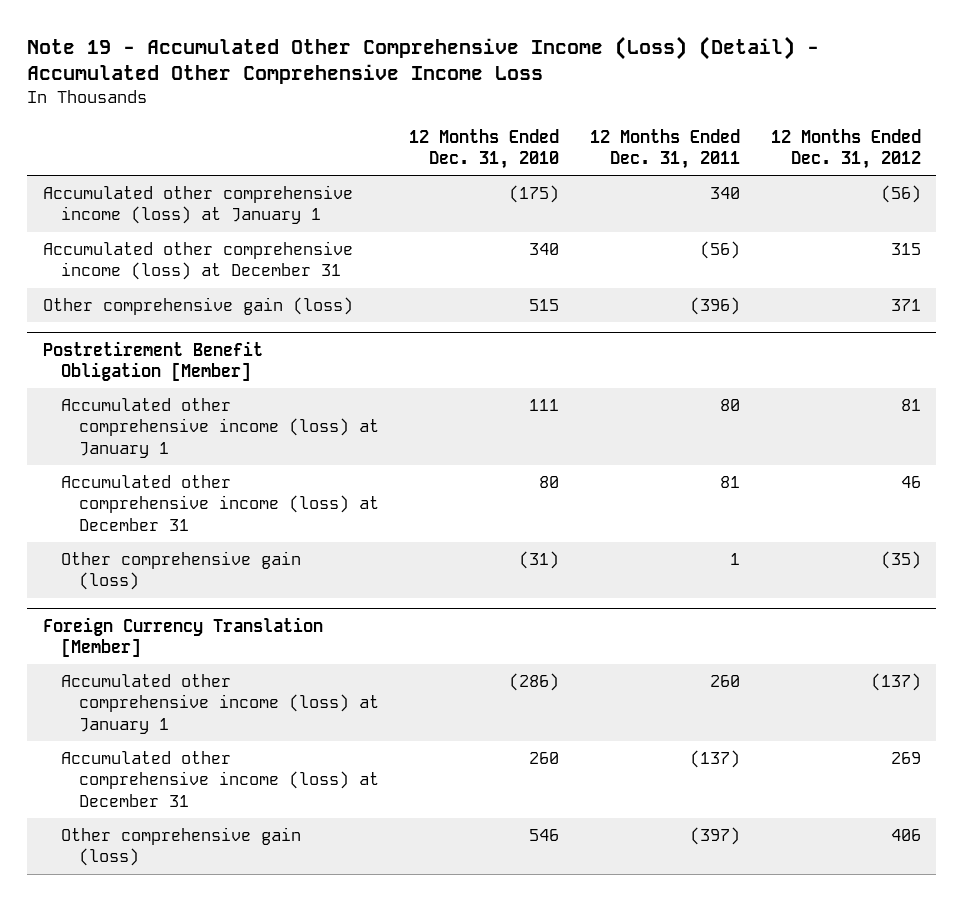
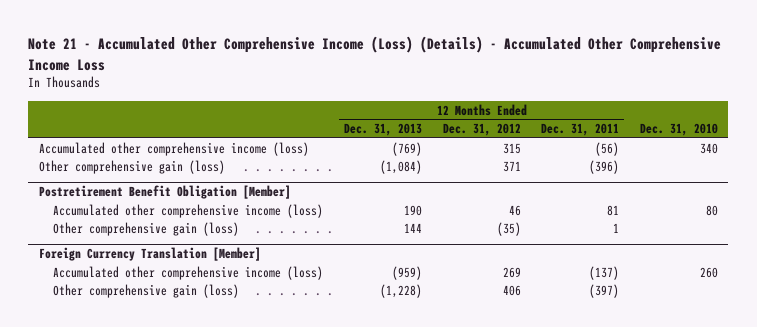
[27,35,820,84] Note 19 - Accumulated Other Comprehensive Income (Loss) (Detail) - Accumulated Other Comprehensive Income Loss -> [28,36,722,71] Note 21 - Accumulated Other Comprehensive Income (Loss) (Details) - Accumulated Other Comprehensive Income Loss
[409,128,560,170] 12 Months Ended Dec. 31, 2010 -> none
none -> [343,123,422,137] Dec. 31, 2013
none -> [640,123,719,137] Dec. 31, 2010
[42,240,353,281] Accumulated other comprehensive income (loss) at December 31 -> none
[42,184,353,225] Accumulated other comprehensive income (loss) at January 1 -> [38,141,309,156] Accumulated other comprehensive income (loss)
[709,186,740,199] 340 -> [595,141,620,156] (56)
[880,184,921,203] (56) -> [502,142,521,154] 315
[60,474,379,532] Accumulated other comprehensive income (loss) at December 31 -> none
[60,397,379,459] Accumulated other comprehensive income (loss) at January 1 -> [52,203,323,218] Accumulated other comprehensive income (loss)
[719,398,740,411] 80 -> [607,204,620,216] 81
[900,398,921,411] 81 -> [508,204,521,216] 46
[60,750,379,808] Accumulated other comprehensive income (loss) at December 31 -> none
[60,673,379,735] Accumulated other comprehensive income (loss) at January 1 -> [52,265,323,280] Accumulated other comprehensive income (loss)
[709,674,740,687] 260 -> [589,265,620,280] (137)
[870,672,921,691] (137) -> [502,266,521,278] 269

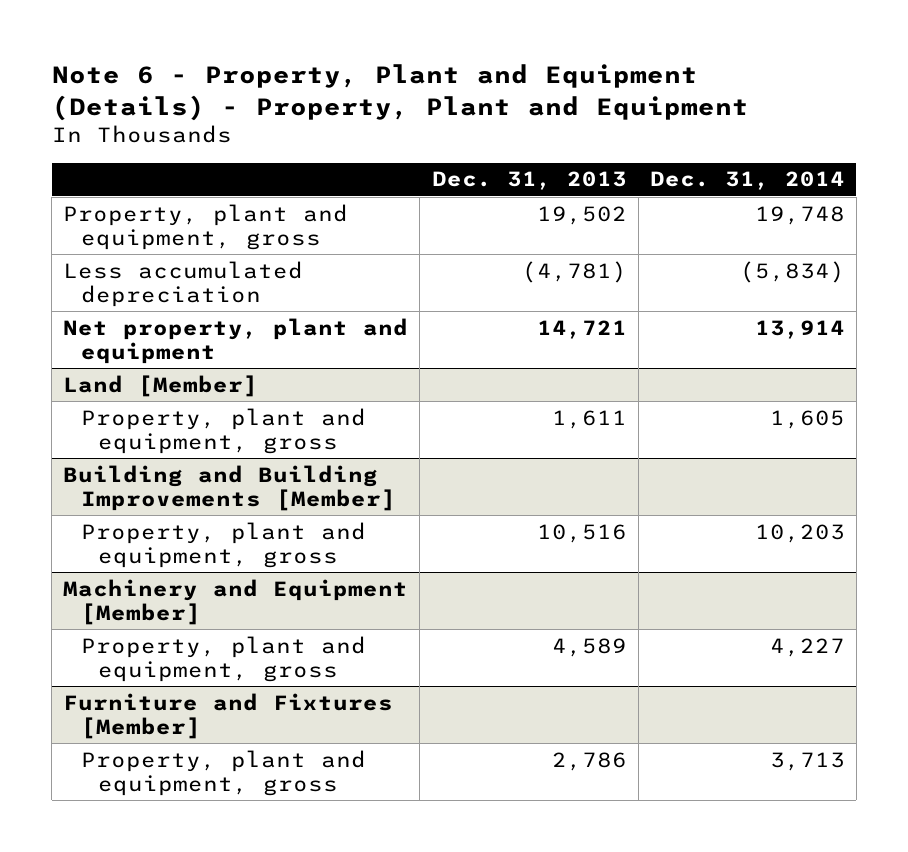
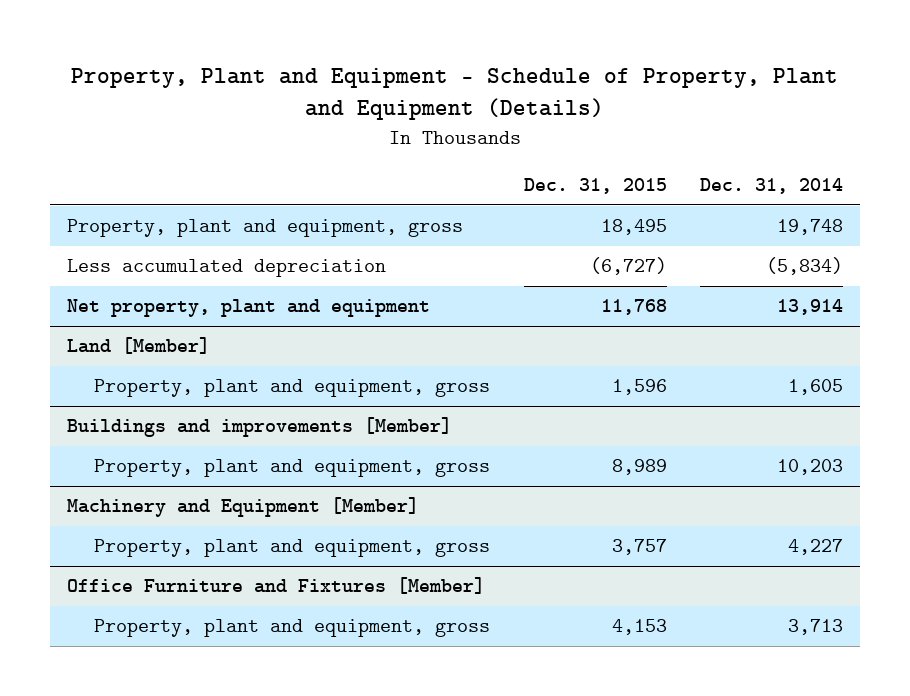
[51,64,749,121] Note 6 - Property, Plant and Equipment (Details) - Property, Plant and Equipment -> [71,67,839,121] Property, Plant and Equipment - Schedule of Property, Plant and Equipment (Details)
[431,171,627,191] Dec. 31, 2013 -> none
none -> [523,178,667,195] Dec. 31, 2015
[63,464,396,511] Building and Building Improvements [Member] -> [66,417,452,438] Buildings and improvements [Member]
[63,692,394,739] Furniture and Fixtures [Member] -> [66,577,485,595] Office Furniture and Fixtures [Member]

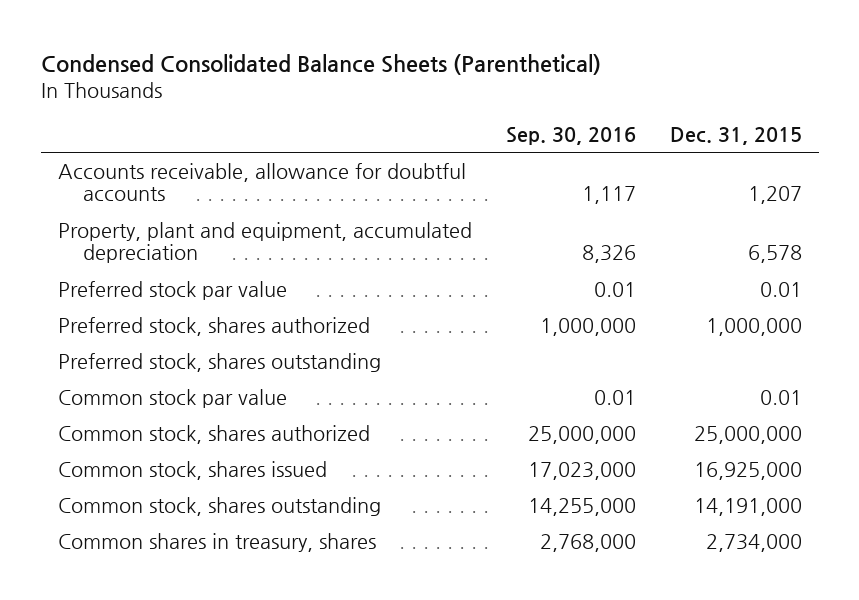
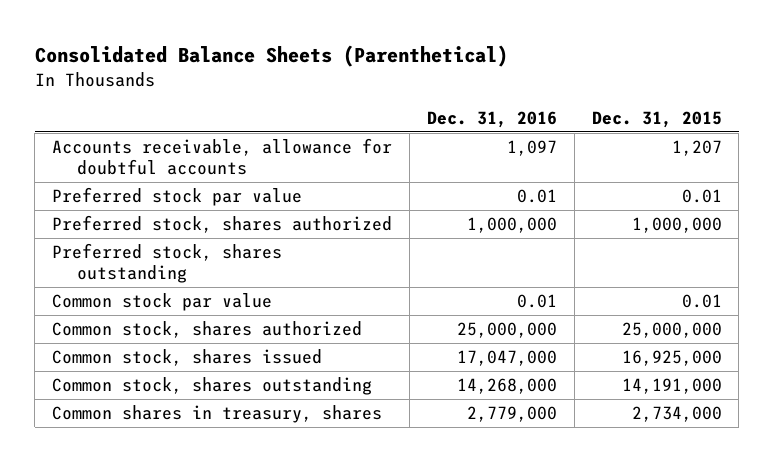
[40,53,601,75] Condensed Consolidated Balance Sheets (Parenthetical) -> [34,45,508,68] Consolidated Balance Sheets (Parenthetical)
[505,126,636,145] Sep. 30, 2016 -> none
none -> [426,110,557,128] Dec. 31, 2016
[57,221,472,264] Property, plant and equipment, accumulated depreciation -> none

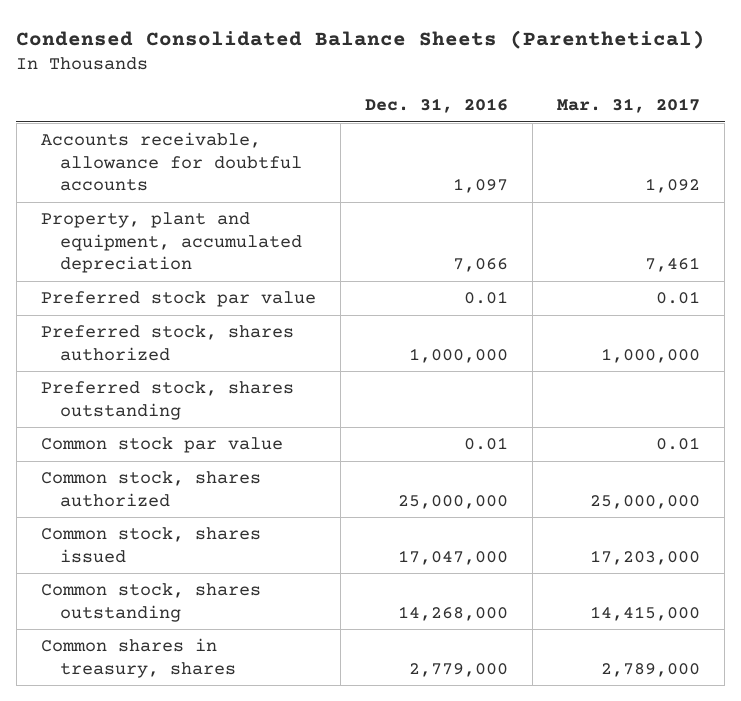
[34,45,508,68] Consolidated Balance Sheets (Parenthetical) -> [16,29,706,49] Condensed Consolidated Balance Sheets (Parenthetical)
[591,110,722,128] Dec. 31, 2015 -> none
none -> [557,97,701,113] Mar. 31, 2017
none -> [40,212,302,273] Property, plant and equipment, accumulated depreciation

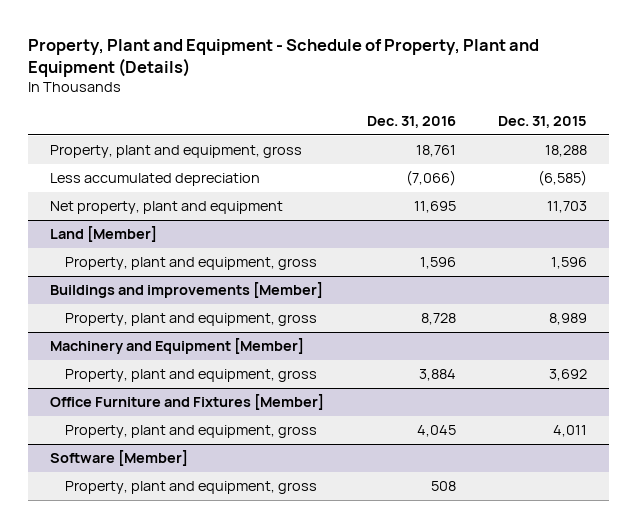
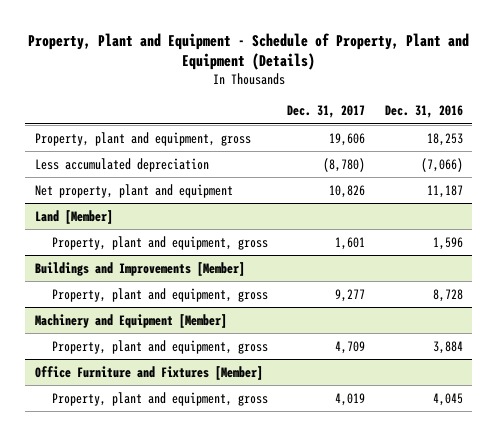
[498,116,588,129] Dec. 31, 2015 -> none
none -> [287,105,366,119] Dec. 31, 2017
[415,145,456,158] 18,761 -> [426,132,463,146] 18,253
[413,201,456,214] 11,695 -> [426,184,463,198] 11,187
[49,282,323,299] Buildings and improvements [Member] -> [34,261,245,276] Buildings and Improvements [Member]
[49,450,188,467] Software [Member] -> none
[65,481,318,495] Property, plant and equipment, gross -> none

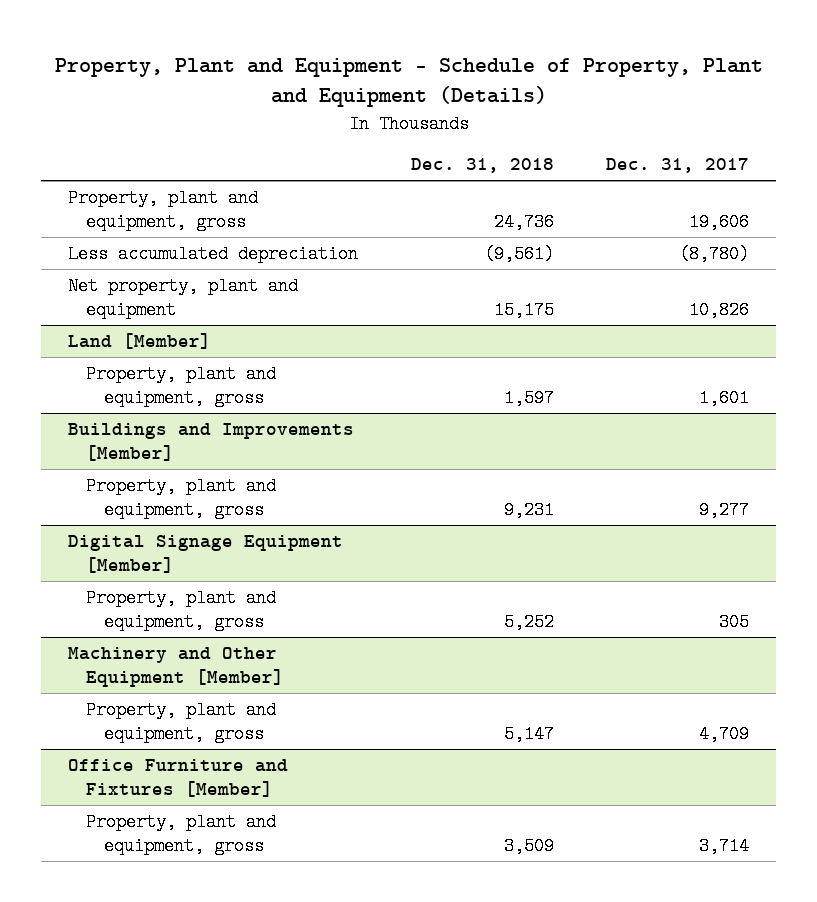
[384,105,463,119] Dec. 31, 2016 -> none
none -> [410,158,554,174] Dec. 31, 2018
none -> [67,534,343,573] Digital Signage Equipment [Member]
none -> [85,588,276,631] Property, plant and equipment, gross
[34,313,227,328] Machinery and Equipment [Member] -> [67,646,284,687] Machinery and Other Equipment [Member]
[335,392,366,406] 4,019 -> [699,836,750,855] 3,714

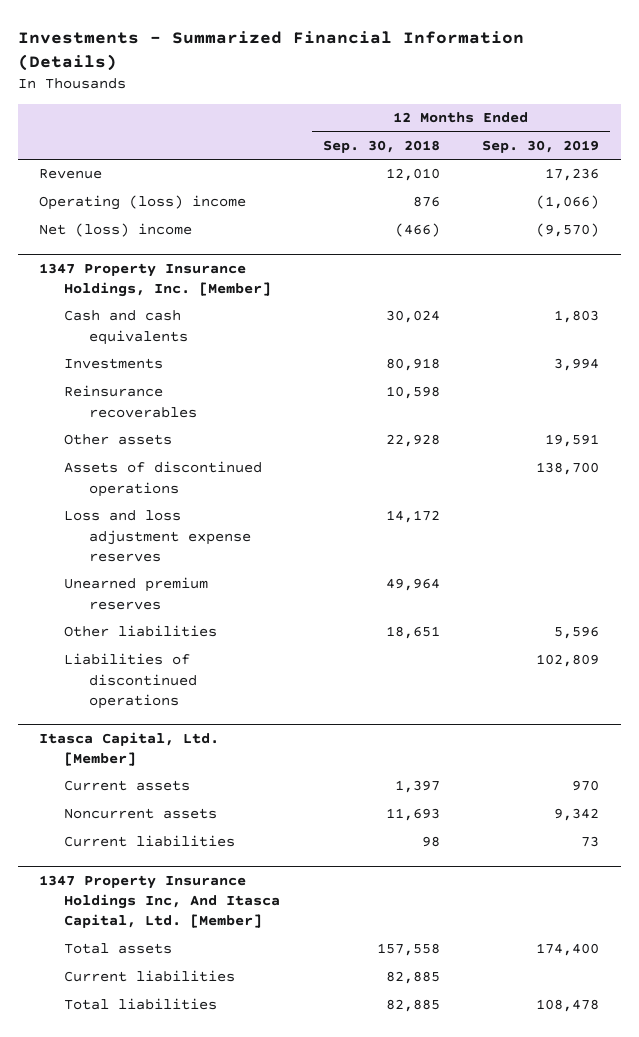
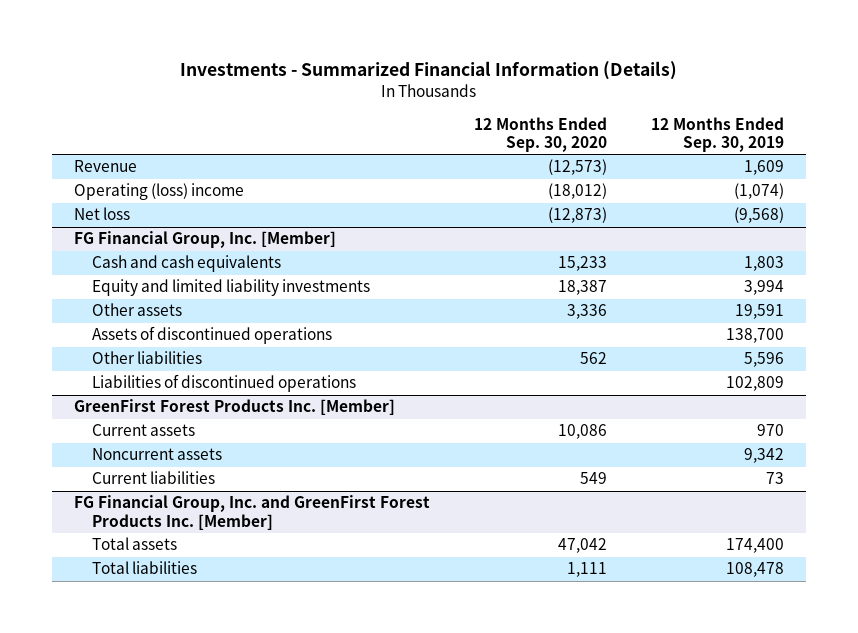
[322,139,440,153] Sep. 30, 2018 -> none
none -> [473,116,607,153] 12 Months Ended Sep. 30, 2020
[39,262,272,297] 1347 Property Insurance Holdings, Inc. [Member] -> none
[545,168,600,182] 17,236 -> [743,160,784,176] 1,609
[536,195,600,210] (1,066) -> [733,183,784,200] (1,074)
[39,223,193,238] Net (loss) income -> [73,207,130,221] Net loss
[536,223,600,238] (9,570) -> [733,207,784,224] (9,568)
none -> [73,231,336,249] FG Financial Group, Inc. [Member]
[64,385,198,418] Reinsurance recoverables -> none
[64,358,164,370] Investments -> [91,279,370,297] Equity and limited liability investments
[64,510,252,563] Loss and loss adjustment expense reserves -> none
[64,577,209,610] Unearned premium reserves -> none
[39,731,220,766] Itasca Capital, Ltd. [Member] -> none
none -> [73,399,395,416] GreenFirst Forest Products Inc. [Member]
[39,874,281,929] 1347 Property Insurance Holdings Inc, And Itasca Capital, Ltd. [Member] -> none
none -> [73,495,430,530] FG Financial Group, Inc. and GreenFirst Forest Products Inc. [Member]
[64,970,236,983] Current liabilities -> none

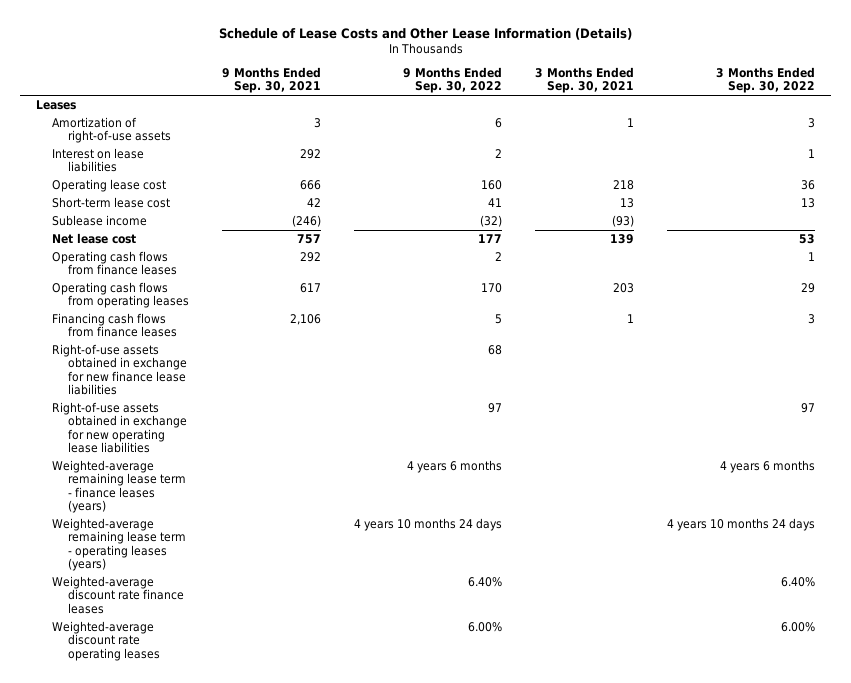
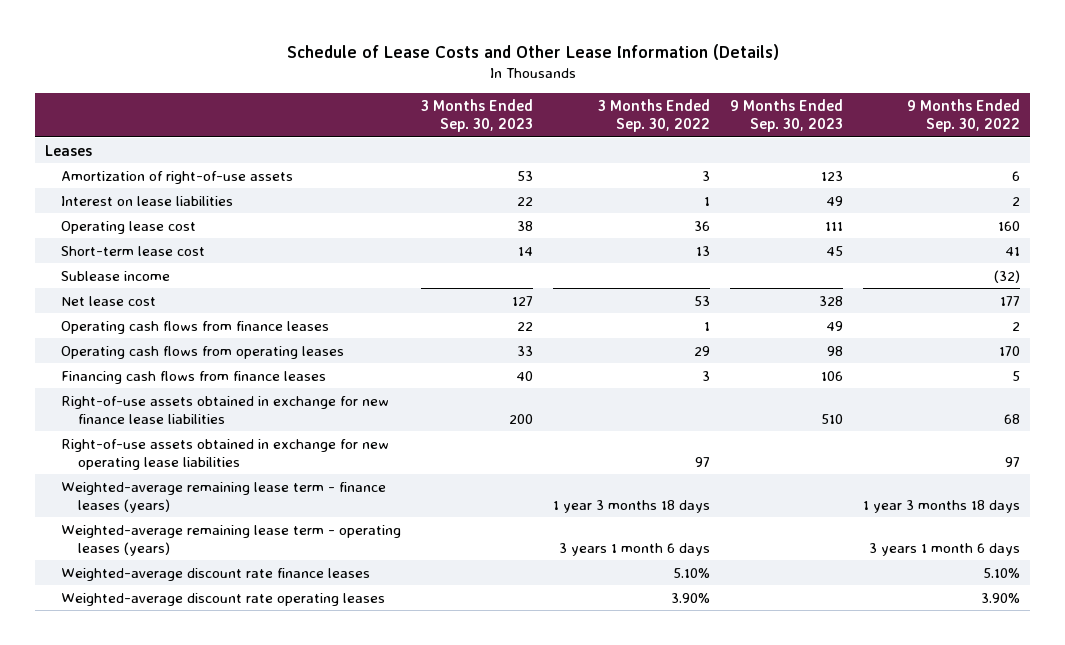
[222,67,322,94] 9 Months Ended Sep. 30, 2021 -> none
[535,67,635,94] 3 Months Ended Sep. 30, 2021 -> none
none -> [421,99,534,133] 3 Months Ended Sep. 30, 2023
none -> [730,99,844,133] 9 Months Ended Sep. 30, 2023
[407,460,503,474] 4 years 6 months -> [863,499,1021,513] 1 year 3 months 18 days
[720,460,816,474] 4 years 6 months -> [553,499,711,513] 1 year 3 months 18 days
[354,518,503,532] 4 years 10 months 24 days -> [869,542,1021,556] 3 years 1 month 6 days
[667,518,816,532] 4 years 10 months 24 days -> [559,542,711,556] 3 years 1 month 6 days
[468,577,503,588] 6.40% -> [983,567,1021,578] 5.10%
[781,577,816,588] 6.40% -> [673,567,711,578] 5.10%
[468,622,503,633] 6.00% -> [981,592,1021,603] 3.90%
[781,622,816,633] 6.00% -> [671,592,711,603] 3.90%

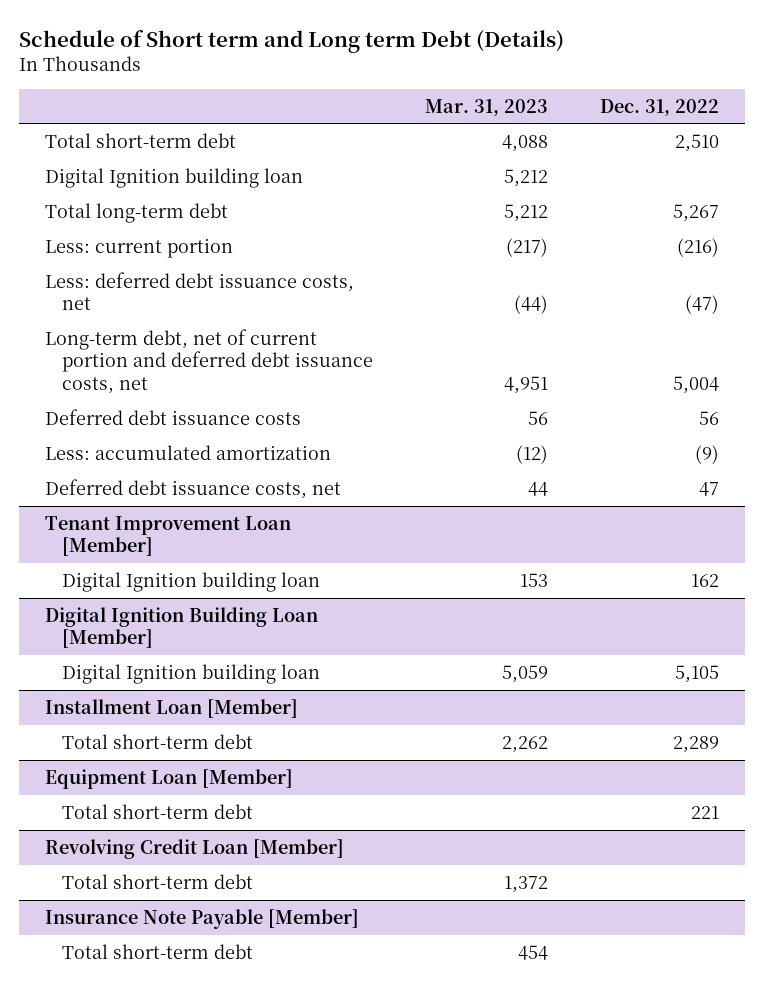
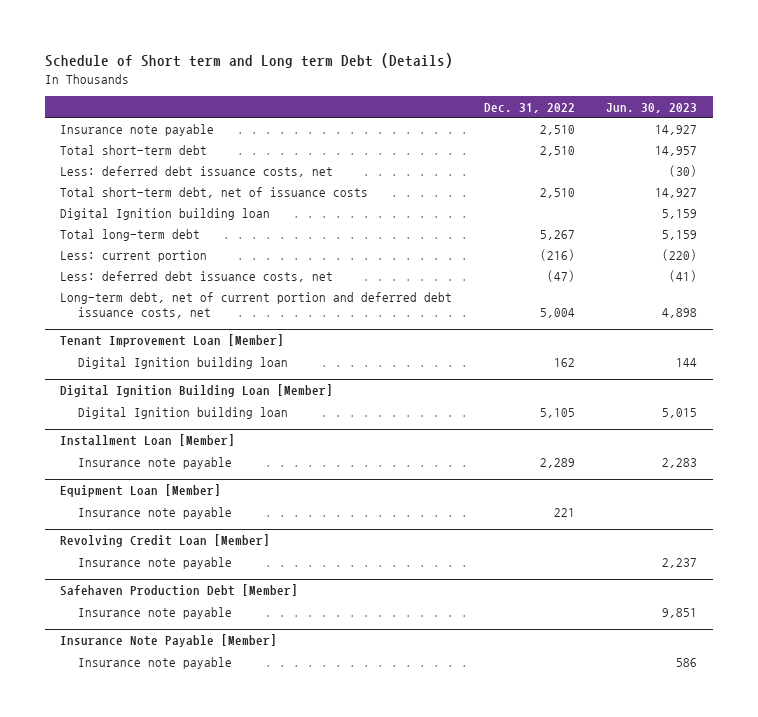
[425,98,549,116] Mar. 31, 2023 -> none
none -> [606,102,698,113] Jun. 30, 2023
none -> [60,123,215,136] Insurance note payable
none -> [60,165,334,177] Less: deferred debt issuance costs, net
none -> [60,186,369,198] Total short-term debt, net of issuance costs
[45,408,302,425] Deferred debt issuance costs -> none
[45,444,332,460] Less: accumulated amortization -> none
[45,478,342,499] Deferred debt issuance costs, net -> none
[62,733,254,749] Total short-term debt -> [78,456,233,469] Insurance note payable
[62,803,254,819] Total short-term debt -> [78,506,233,519] Insurance note payable
[62,873,254,889] Total short-term debt -> [78,556,233,569] Insurance note payable
none -> [60,584,299,597] Safehaven Production Debt [Member]
none -> [78,606,233,619] Insurance note payable
[62,943,254,959] Total short-term debt -> [78,656,233,669] Insurance note payable

